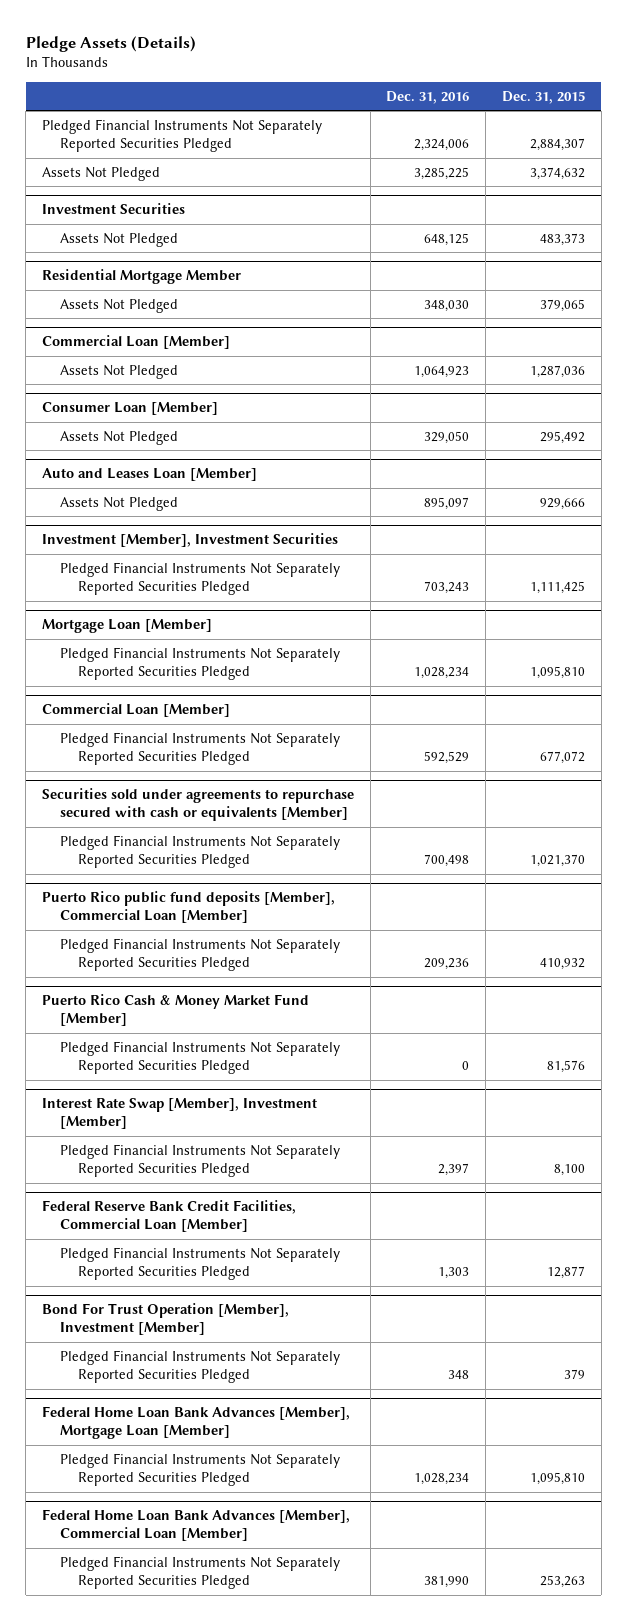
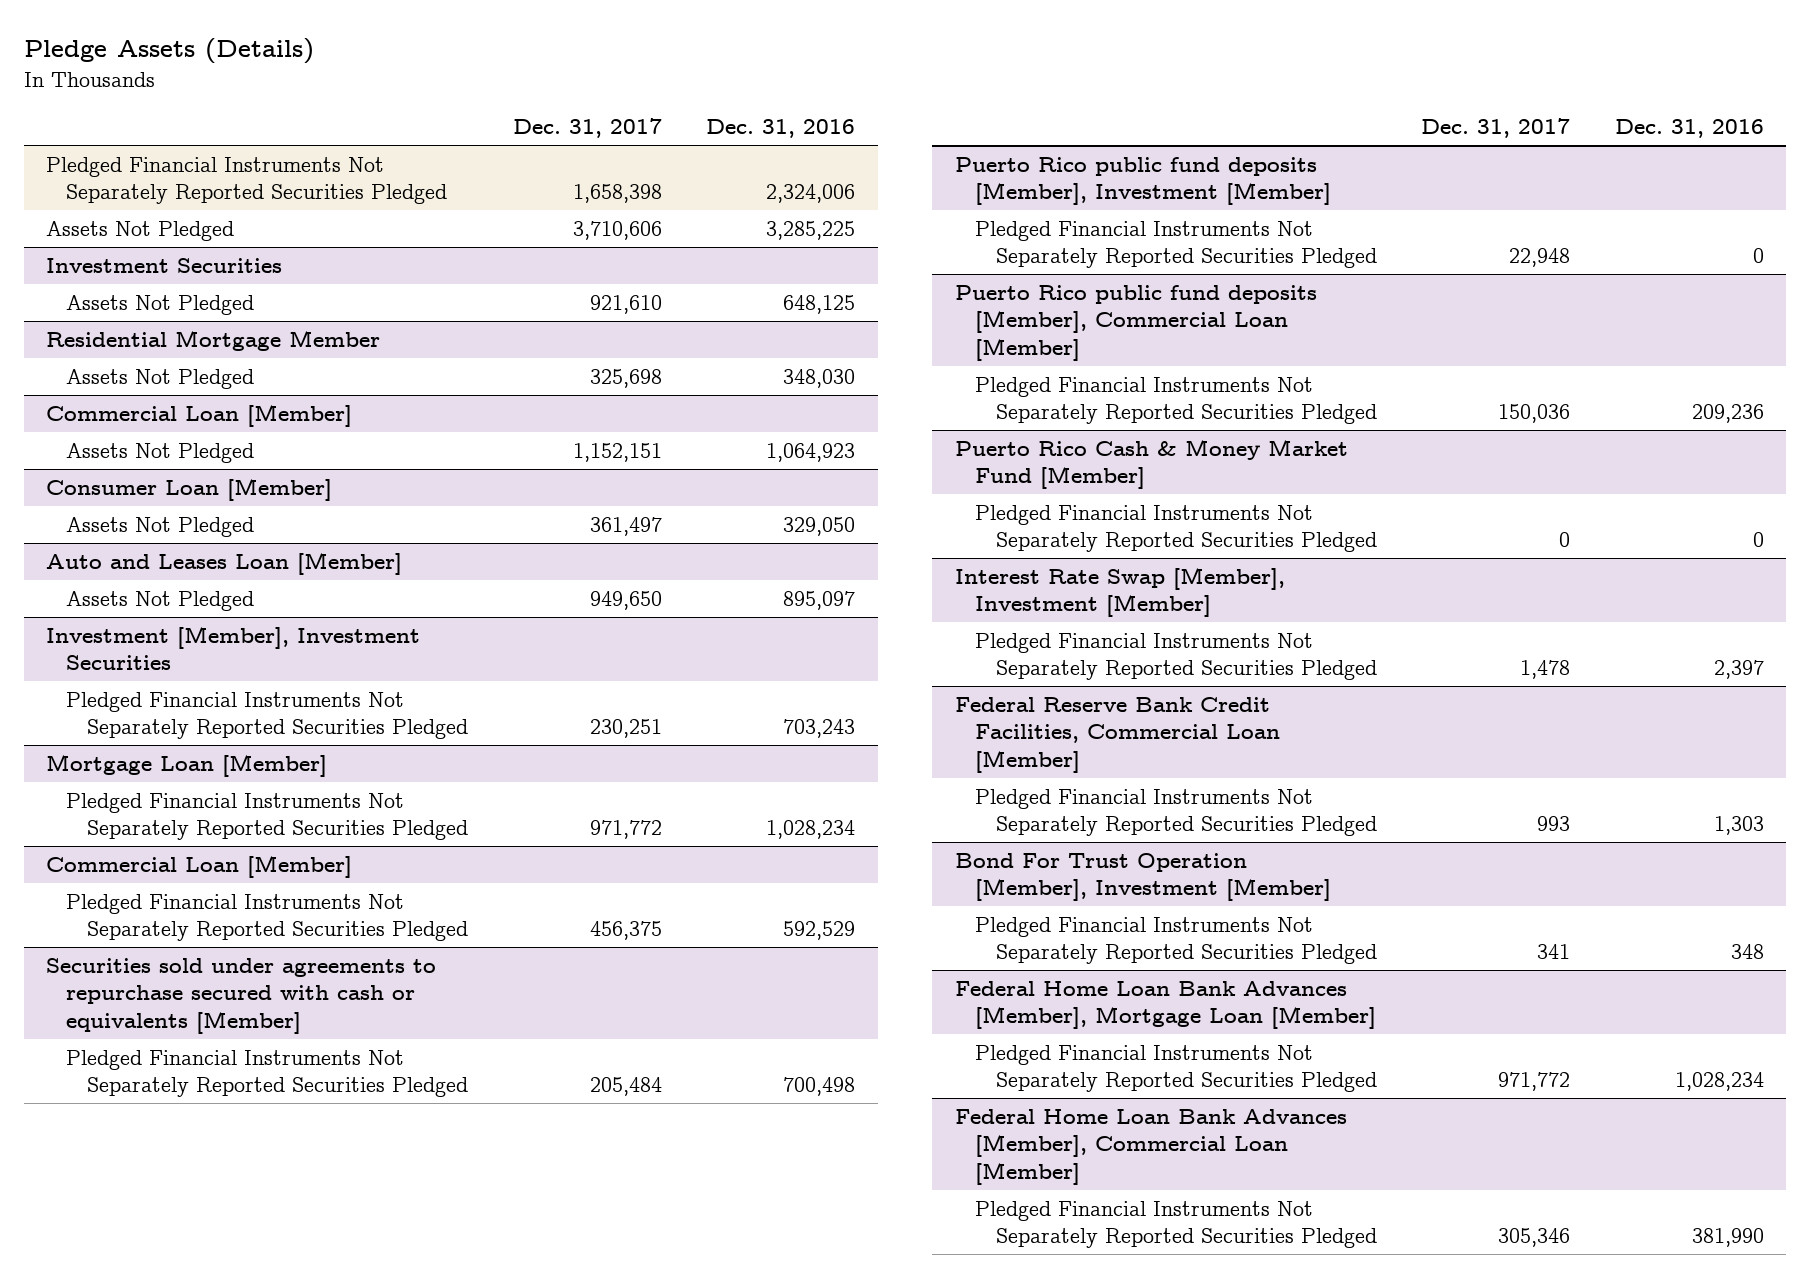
[501,90,585,104] Dec. 31, 2015 -> none
none -> [512,118,662,139] Dec. 31, 2017
none -> [954,156,1332,206] Puerto Rico public fund deposits [Member], Investment [Member]
none -> [975,220,1377,269] Pledged Financial Instruments Not Separately Reported Securities Pledged

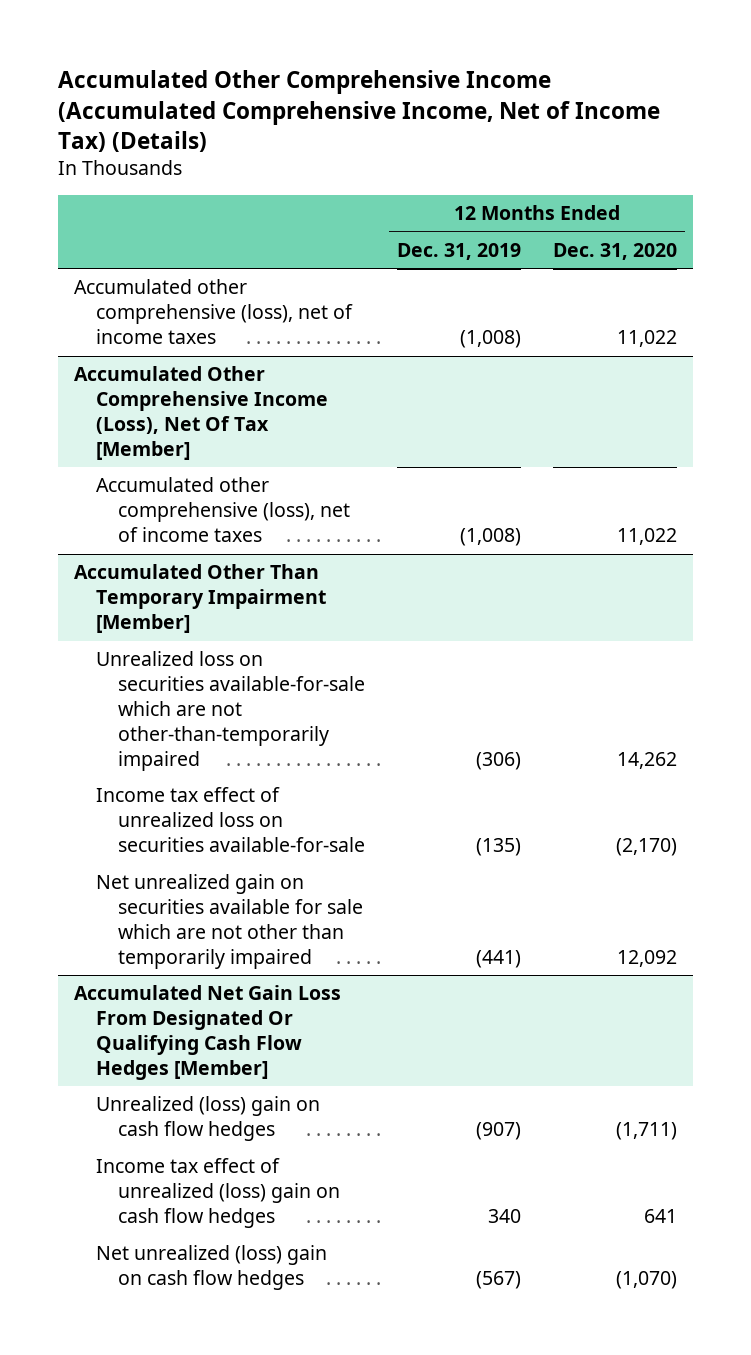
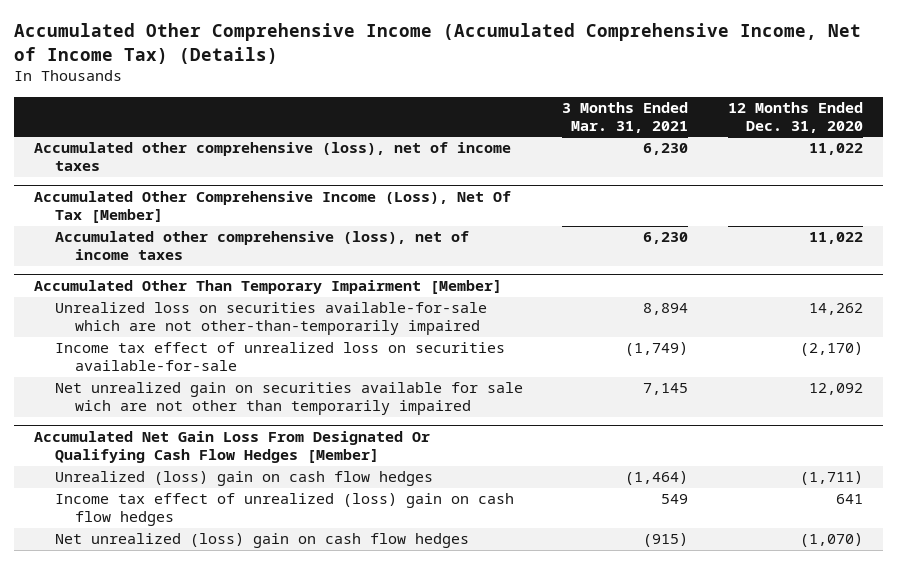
[396,242,521,260] Dec. 31, 2019 -> none
none -> [562,102,689,133] 3 Months Ended Mar. 31, 2021
[95,874,363,969] Net unrealized gain on securities available for sale which are not other than temporarily impaired -> [54,382,523,416] Net unrealized gain on securities available for sale wich are not other than temporarily impaired

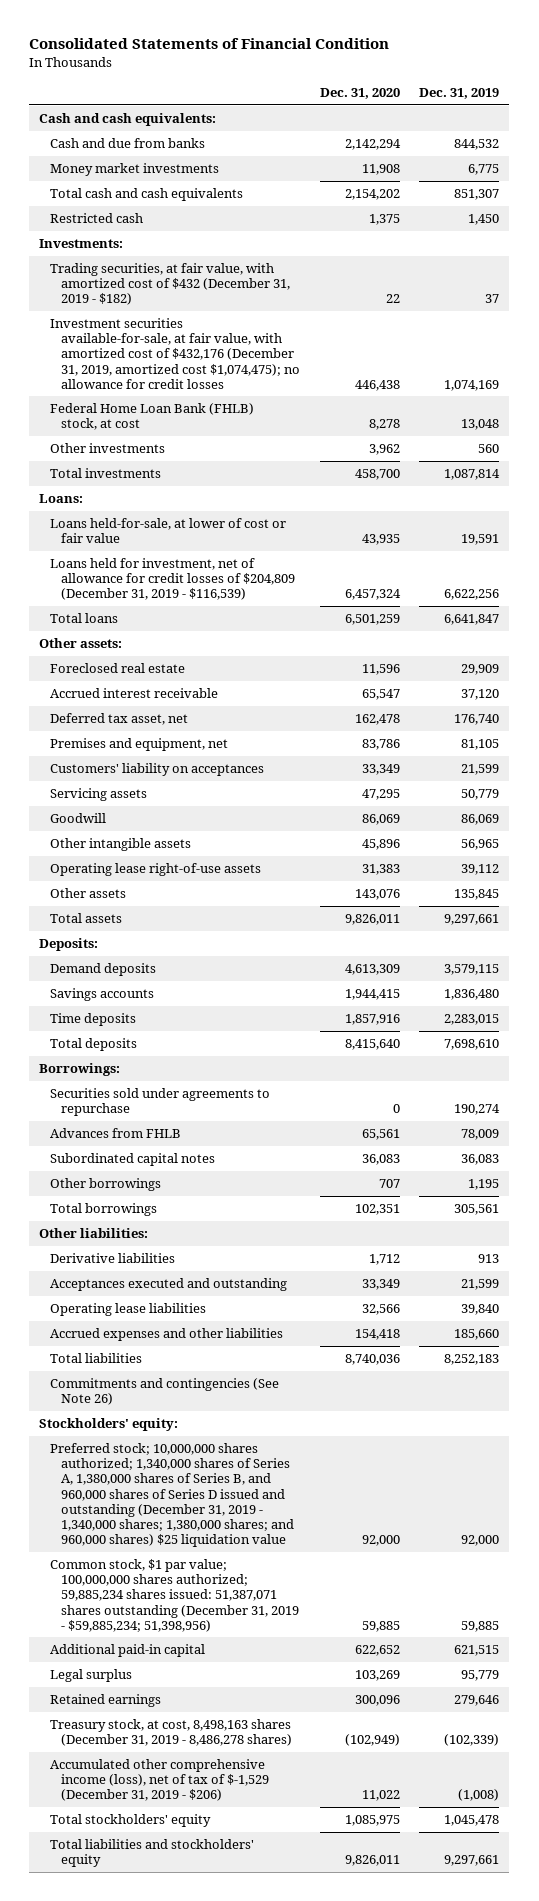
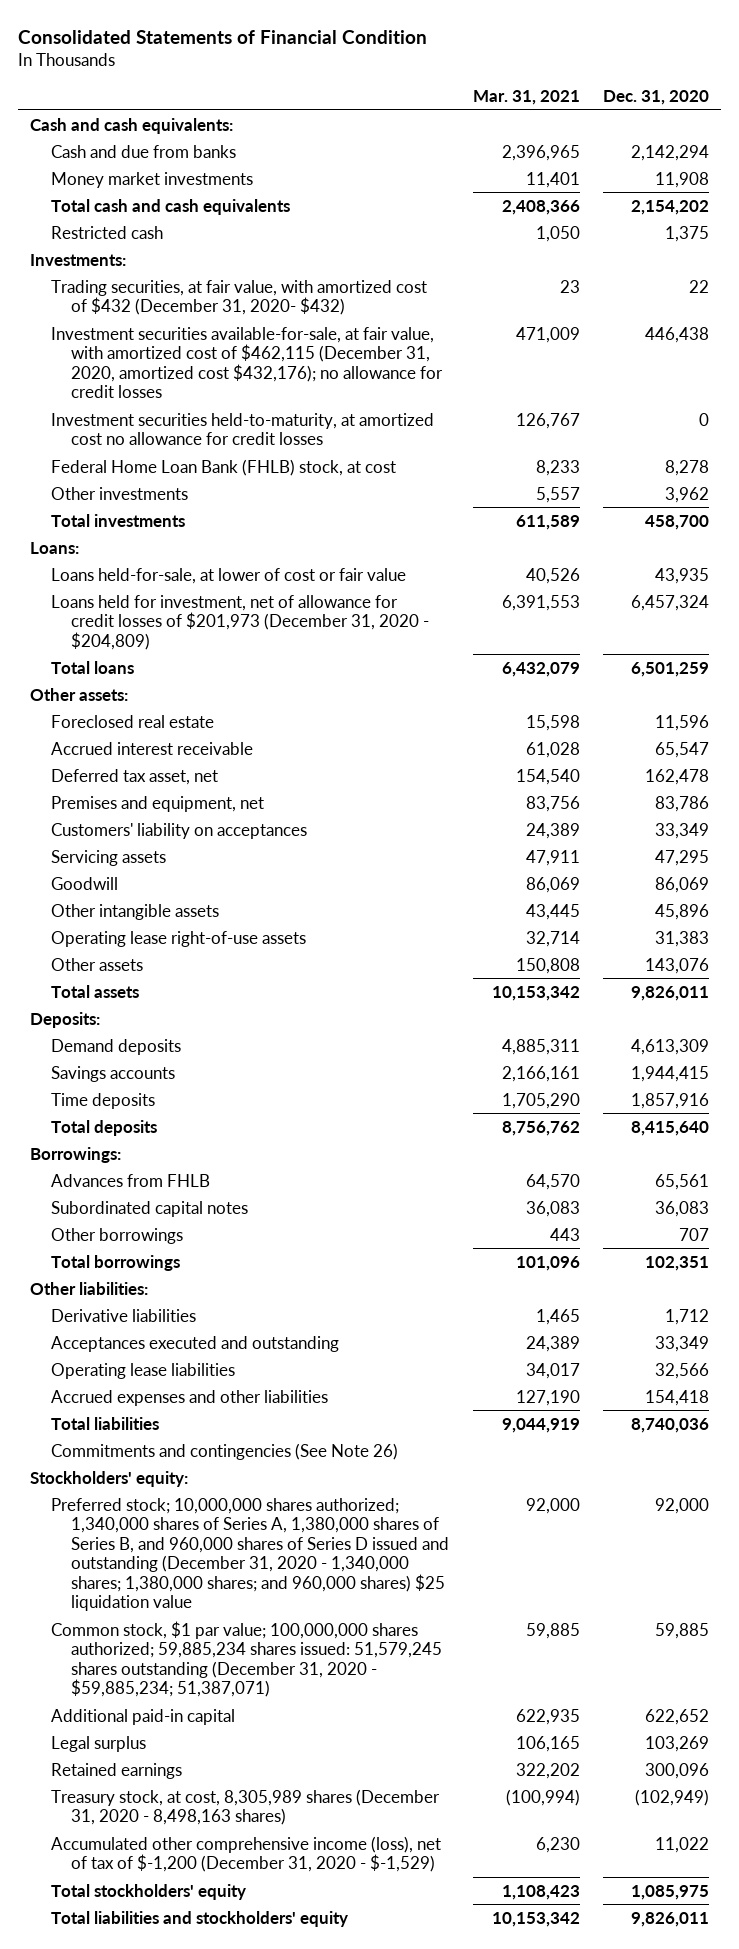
[419,87,500,99] Dec. 31, 2019 -> none
none -> [472,89,580,105] Mar. 31, 2021
[50,263,291,306] Trading securities, at fair value, with amortized cost of $432 (December 31, 2019 - $182) -> [50,279,427,316] Trading securities, at fair value, with amortized cost of $432 (December 31, 2020- $432)
[50,318,301,389] Investment securities available-for-sale, at fair value, with amortized cost of $432,176 (December 31, 2019, amortized cost $1,074,475); no allowance for credit losses -> [50,326,444,399] Investment securities available-for-sale, at fair value, with amortized cost of $462,115 (December 31, 2020, amortized cost $432,176); no allowance for credit losses
none -> [50,412,434,446] Investment securities held-to-maturity, at amortized cost no allowance for credit losses
[50,558,296,601] Loans held for investment, net of allowance for credit losses of $204,809 (December 31, 2019 - $116,539) -> [50,594,430,650] Loans held for investment, net of allowance for credit losses of $201,973 (December 31, 2020 - $204,809)
[50,1088,271,1117] Securities sold under agreements to repurchase -> none
[50,1443,295,1547] Preferred stock; 10,000,000 shares authorized; 1,340,000 shares of Series A, 1,380,000 shares of Series B, and 960,000 shares of Series D issued and outstanding (December 31, 2019 - 1,340,000 shares; 1,380,000 shares; and 960,000 shares) $25 liquidation value -> [50,1497,450,1612] Preferred stock; 10,000,000 shares authorized; 1,340,000 shares of Series A, 1,380,000 shares of Series B, and 960,000 shares of Series D issued and outstanding (December 31, 2020 - 1,340,000 shares; 1,380,000 shares; and 960,000 shares) $25 liquidation value
[50,1559,300,1632] Common stock, $1 par value; 100,000,000 shares authorized; 59,885,234 shares issued: 51,387,071 shares outstanding (December 31, 2019 - $59,885,234; 51,398,956) -> [50,1620,443,1698] Common stock, $1 par value; 100,000,000 shares authorized; 59,885,234 shares issued: 51,579,245 shares outstanding (December 31, 2020 - $59,885,234; 51,387,071)
[50,1719,293,1747] Treasury stock, at cost, 8,498,163 shares (December 31, 2019 - 8,486,278 shares) -> [50,1788,440,1826] Treasury stock, at cost, 8,305,989 shares (December 31, 2020 - 8,498,163 shares)
[50,1759,270,1802] Accumulated other comprehensive income (loss), net of tax of $-1,529 (December 31, 2019 - $206) -> [50,1835,441,1873] Accumulated other comprehensive income (loss), net of tax of $-1,200 (December 31, 2020 - $-1,529)

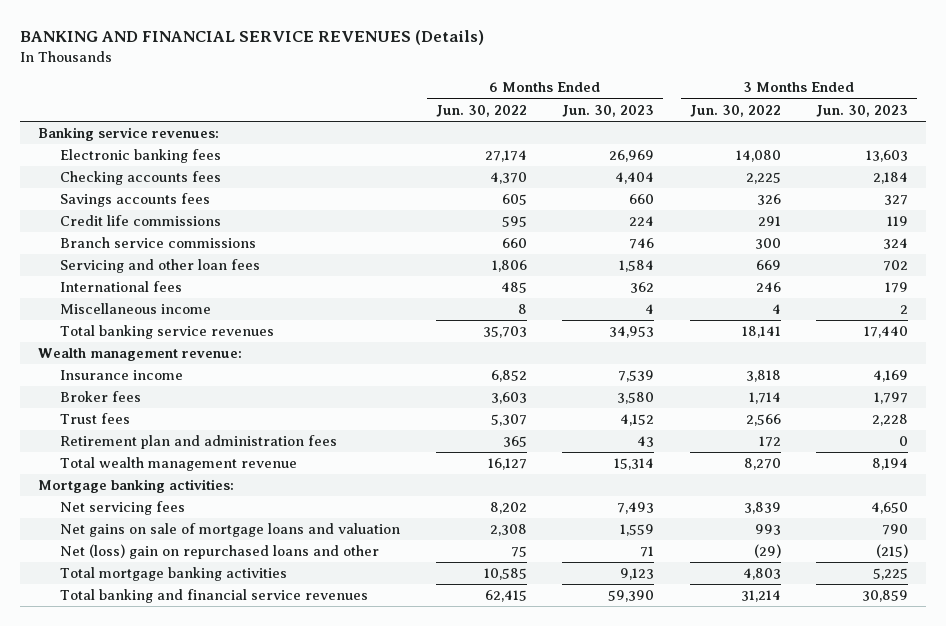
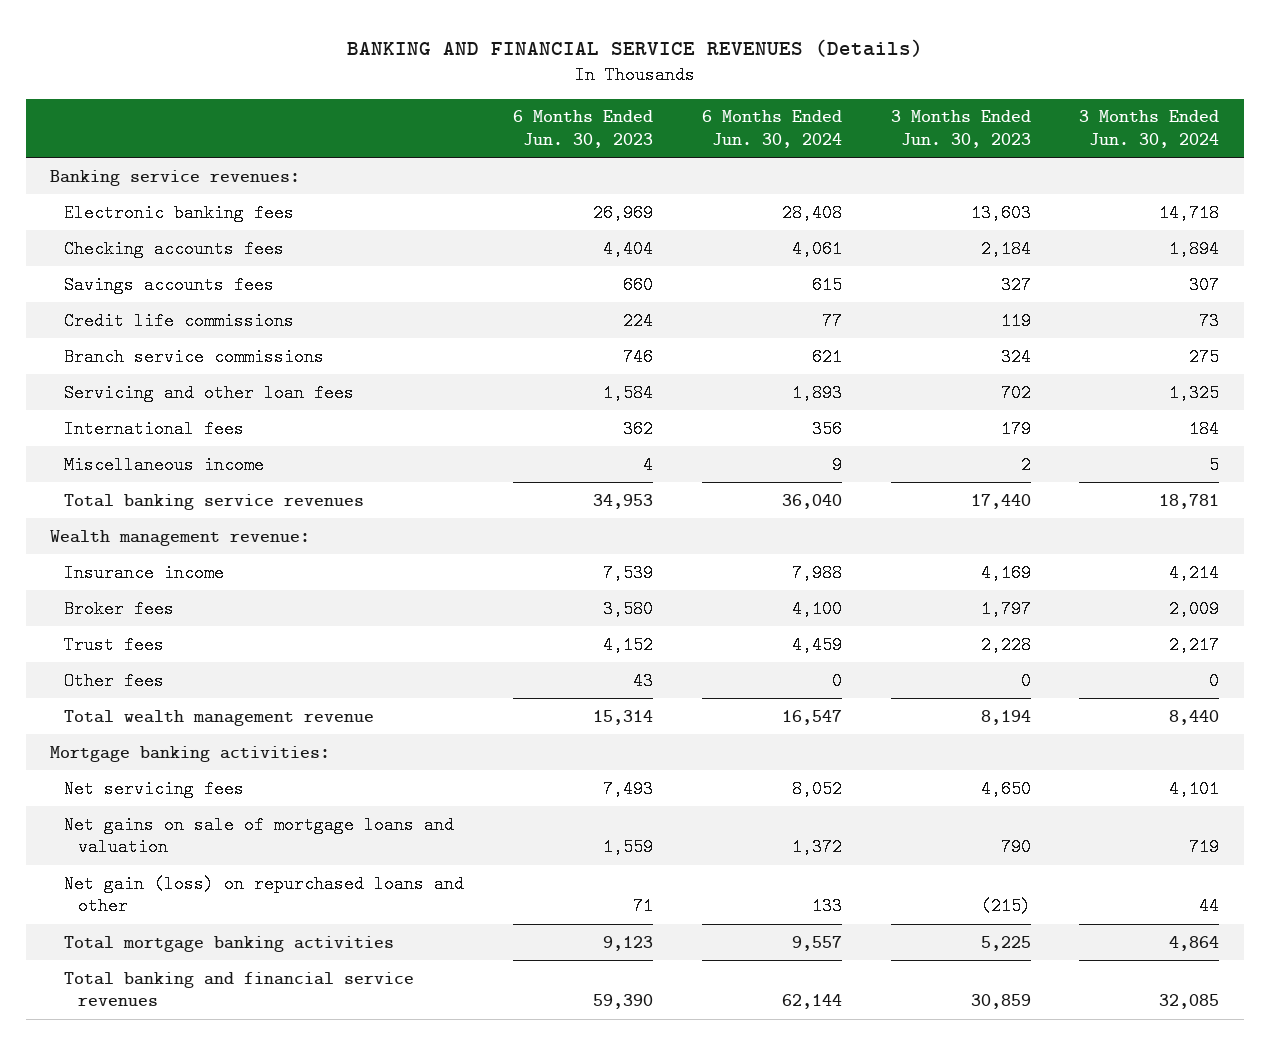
[435,104,527,117] Jun. 30, 2022 -> none
[689,104,781,117] Jun. 30, 2022 -> none
none -> [701,110,842,149] 6 Months Ended Jun. 30, 2024
none -> [1079,110,1220,149] 3 Months Ended Jun. 30, 2024
[60,435,338,450] Retirement plan and administration fees -> [64,671,165,690] Other fees
[60,544,380,560] Net (loss) gain on repurchased loans and other -> [64,874,465,916] Net gain (loss) on repurchased loans and other

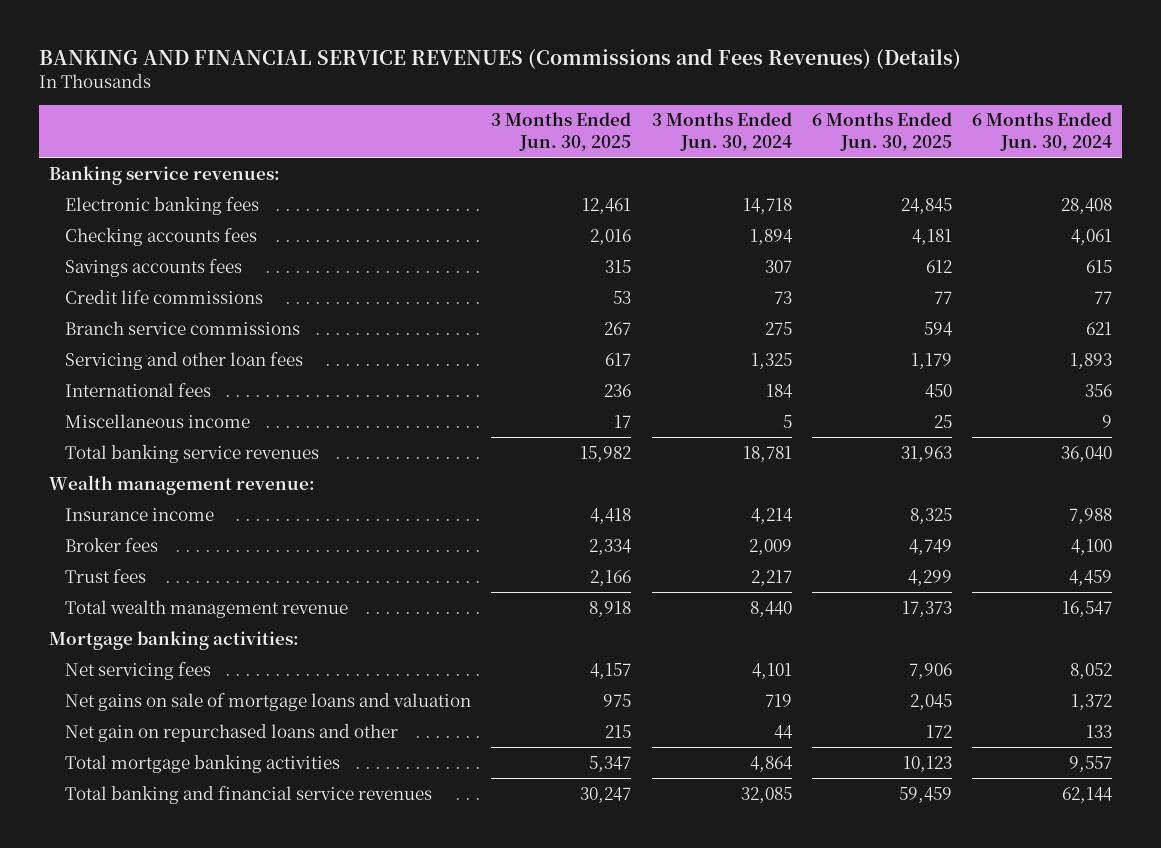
[346,38,923,57] BANKING AND FINANCIAL SERVICE REVENUES (Details) -> [39,48,962,70] BANKING AND FINANCIAL SERVICE REVENUES (Commissions and Fees Revenues) (Details)
[512,110,653,149] 6 Months Ended Jun. 30, 2023 -> none
[890,110,1031,149] 3 Months Ended Jun. 30, 2023 -> none
none -> [491,112,632,151] 3 Months Ended Jun. 30, 2025
none -> [811,112,952,151] 6 Months Ended Jun. 30, 2025
[64,671,165,690] Other fees -> none
[64,874,465,916] Net gain (loss) on repurchased loans and other -> [65,723,399,742] Net gain on repurchased loans and other

